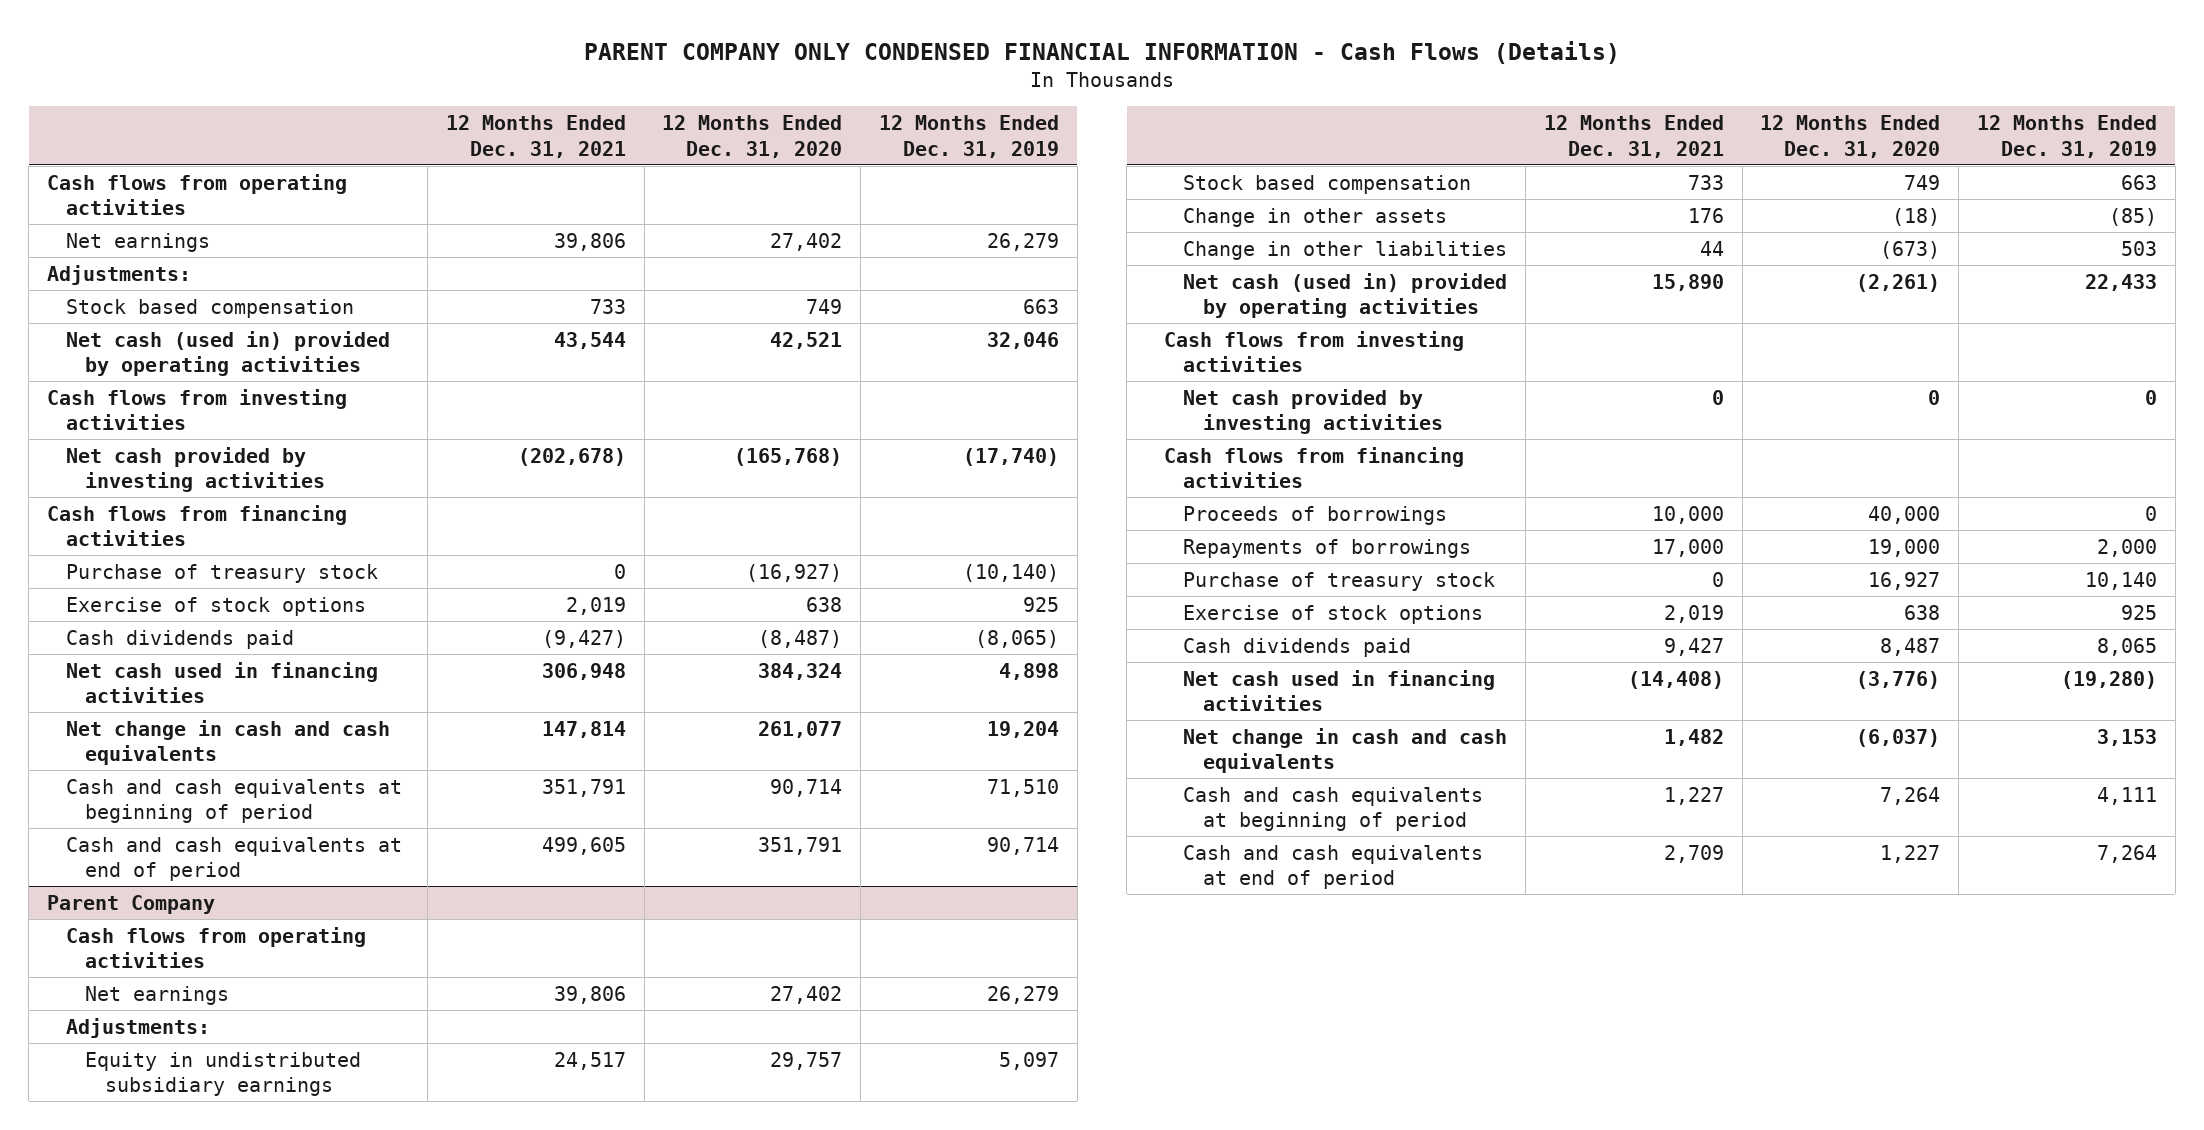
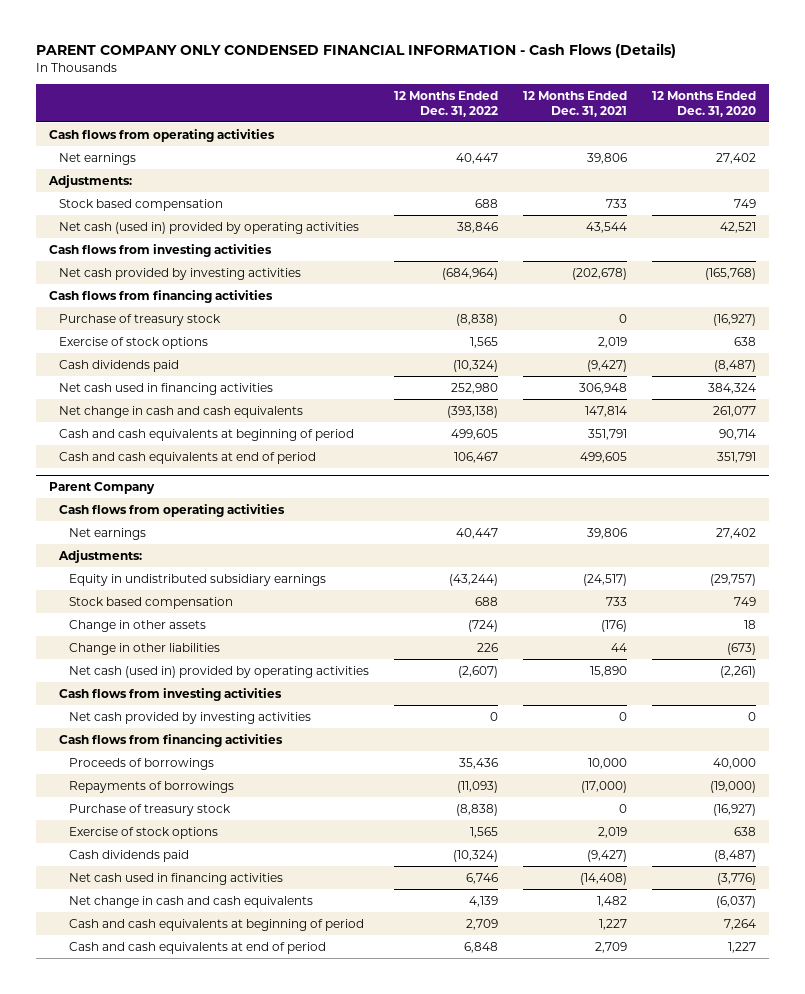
[878,115,1059,158] 12 Months Ended Dec. 31, 2019 -> none
none -> [393,90,498,117] 12 Months Ended Dec. 31, 2022
[553,1051,626,1070] 24,517 -> [583,573,628,586] (24,517)
[770,1051,843,1070] 29,757 -> [710,573,757,586] (29,757)
[1687,207,1724,223] 176 -> [601,619,628,632] (176)
[1892,207,1941,226] (18) -> [744,619,757,629] 18
[1651,538,1724,557] 17,000 -> [581,780,628,793] (17,000)
[1868,538,1941,557] 19,000 -> [710,780,757,793] (19,000)
[1868,571,1941,590] 16,927 -> [713,803,757,816] (16,927)
[1663,637,1724,656] 9,427 -> [587,849,628,862] (9,427)
[1880,637,1941,656] 8,487 -> [714,849,757,862] (8,487)

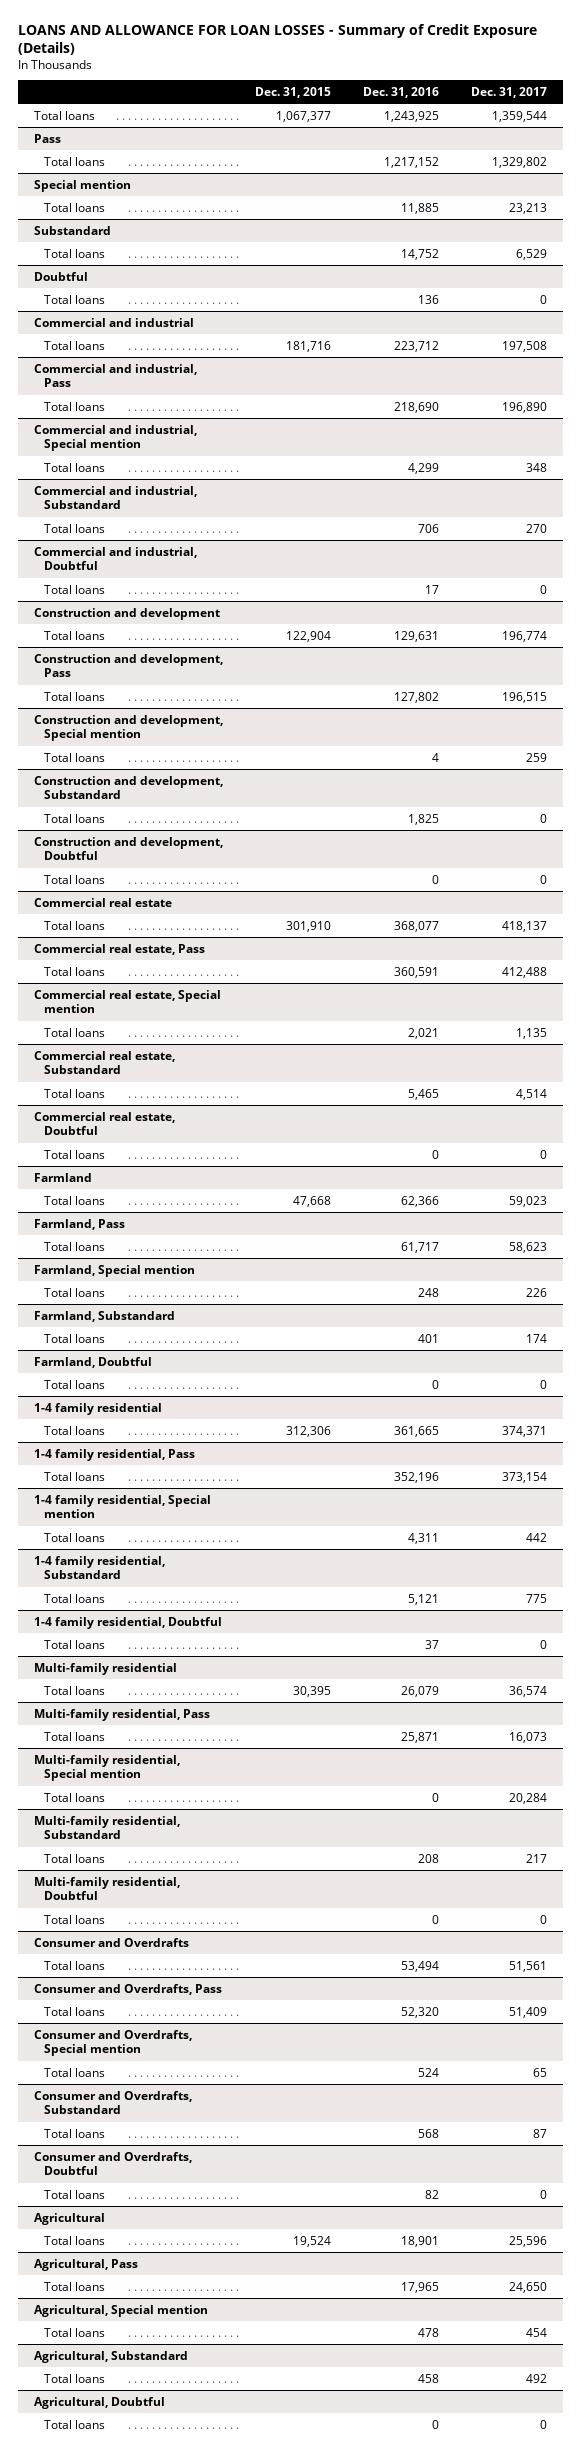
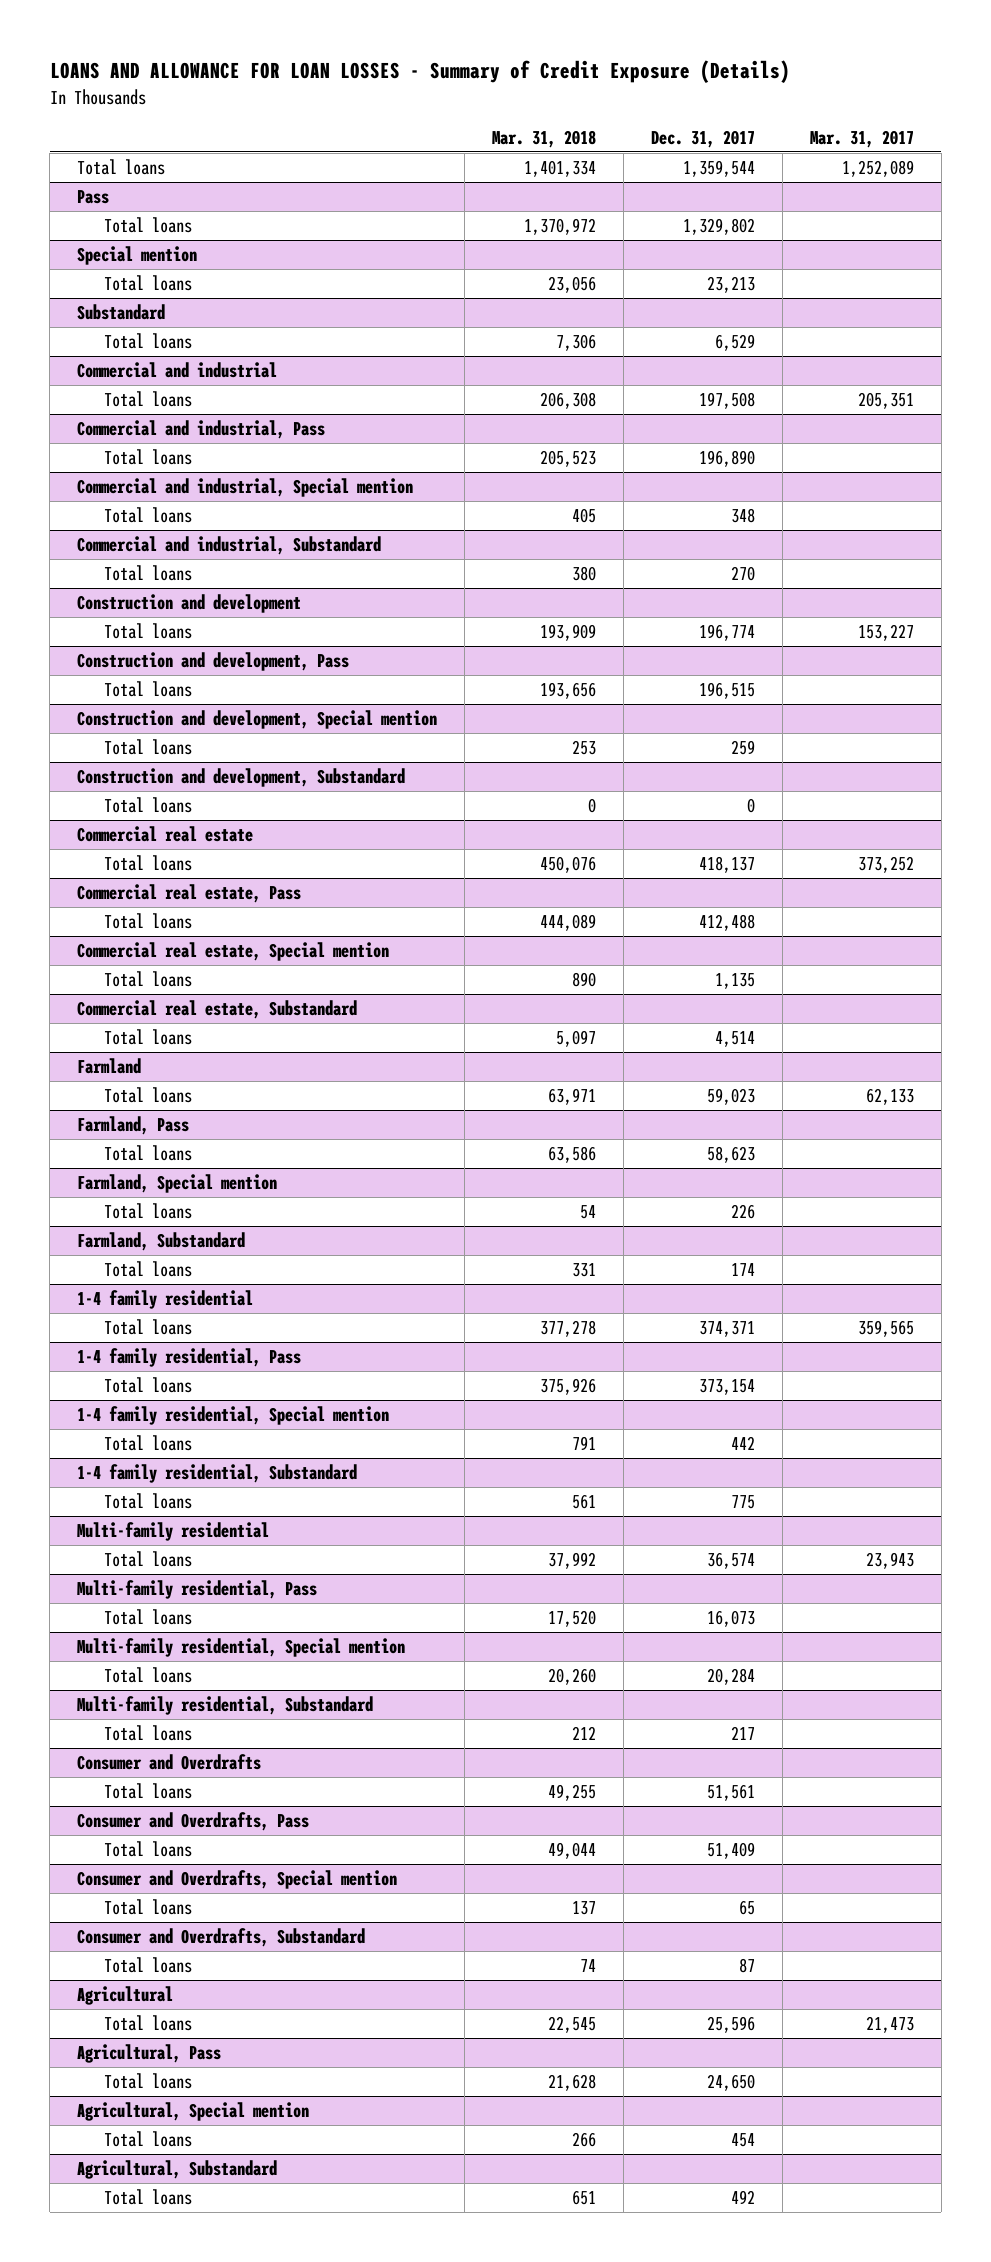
[254,87,331,99] Dec. 31, 2015 -> none
[363,87,440,99] Dec. 31, 2016 -> none
none -> [491,129,596,148] Mar. 31, 2018
none -> [809,129,914,148] Mar. 31, 2017
[33,271,88,281] Doubtful -> none
[44,294,106,304] Total loans -> none
[33,546,197,571] Commercial and industrial, Doubtful -> none
[44,584,106,594] Total loans -> none
[33,836,223,861] Construction and development, Doubtful -> none
[44,874,106,884] Total loans -> none
[33,1111,175,1136] Commercial real estate, Doubtful -> none
[44,1149,106,1159] Total loans -> none
[33,1356,152,1368] Farmland, Doubtful -> none
[44,1379,106,1389] Total loans -> none
[33,1616,222,1629] 1-4 family residential, Doubtful -> none
[44,1639,106,1649] Total loans -> none
[33,1876,180,1901] Multi-family residential, Doubtful -> none
[44,1914,106,1924] Total loans -> none
[33,2151,192,2176] Consumer and Overdrafts, Doubtful -> none
[44,2189,106,2199] Total loans -> none
[33,2396,165,2409] Agricultural, Doubtful -> none
[44,2419,106,2429] Total loans -> none

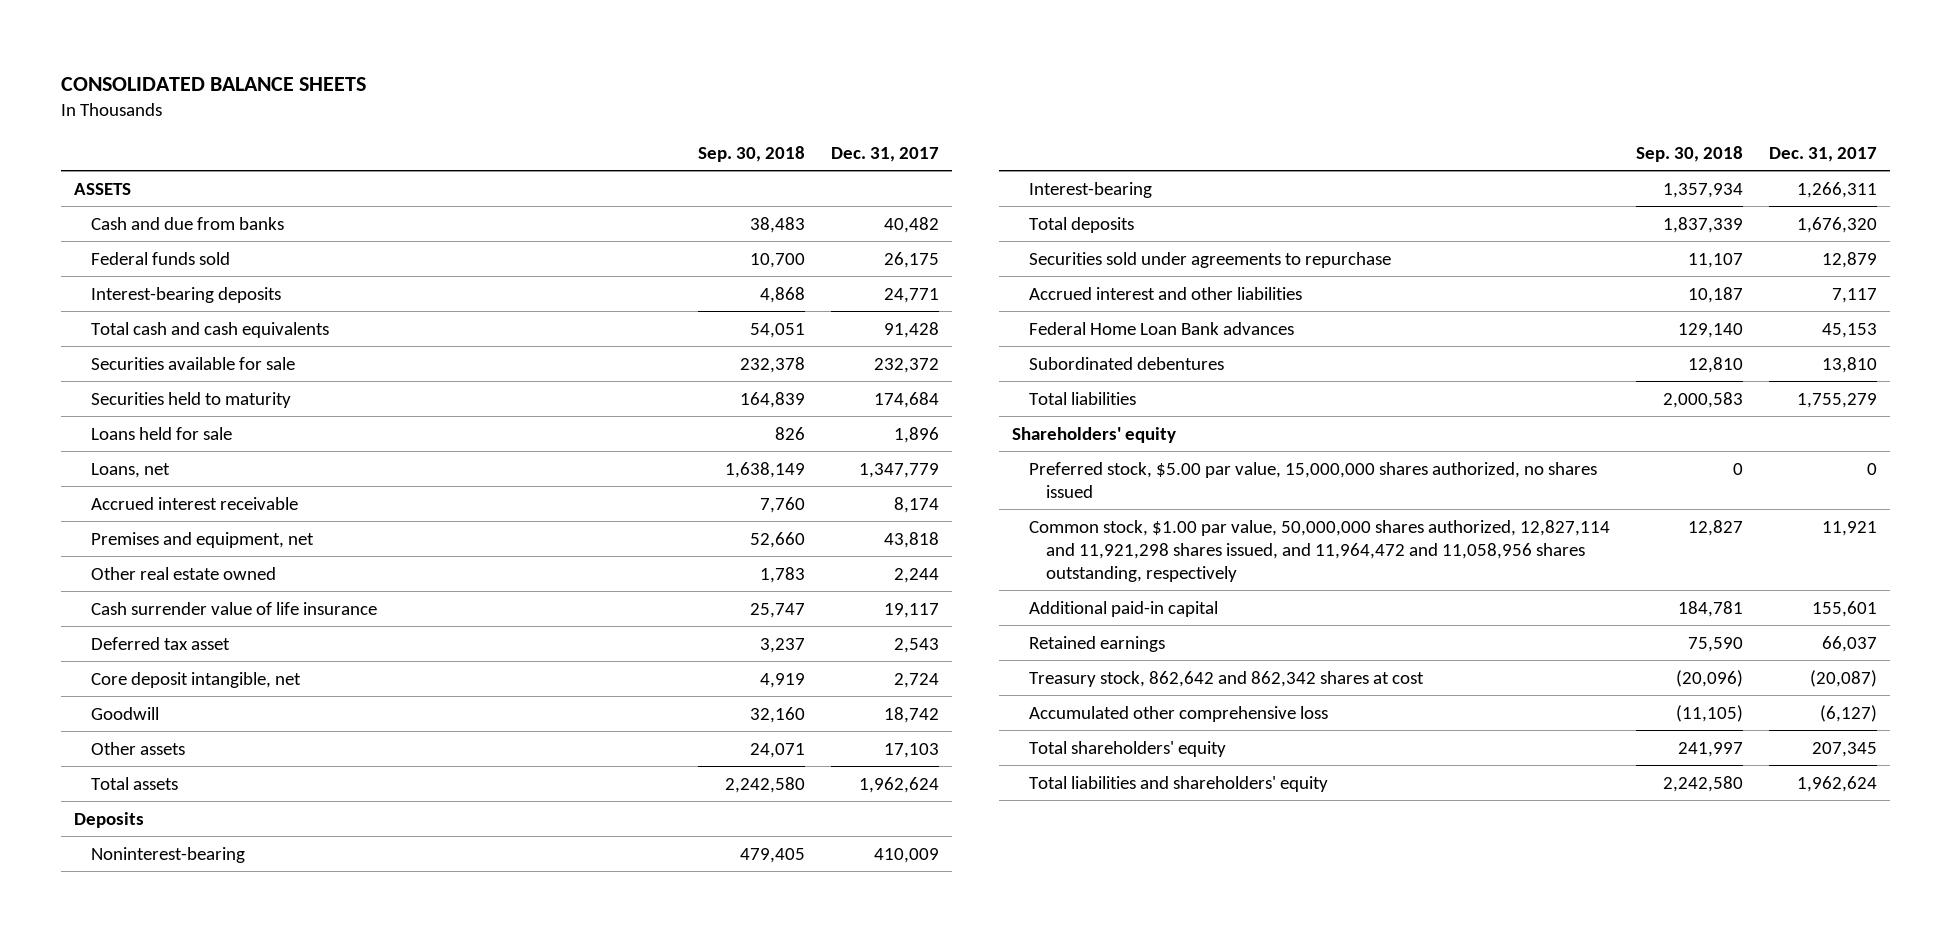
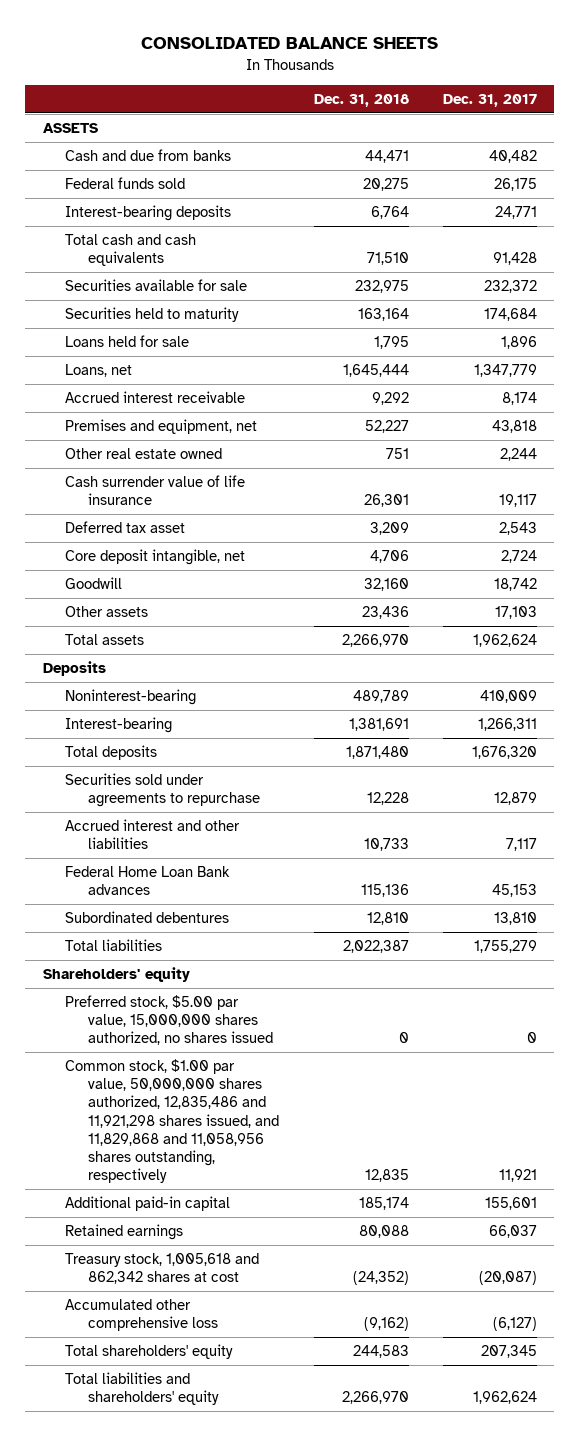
[697,145,805,162] Sep. 30, 2018 -> none
none -> [313,93,409,107] Dec. 31, 2018
[1029,519,1611,582] Common stock, $1.00 par value, 50,000,000 shares authorized, 12,827,114 and 11,921,298 shares issued, and 11,964,472 and 11,058,956 shares outstanding, respectively -> [65,1059,280,1183] Common stock, $1.00 par value, 50,000,000 shares authorized, 12,835,486 and 11,921,298 shares issued, and 11,829,868 and 11,058,956 shares outstanding, respectively
[1029,670,1425,687] Treasury stock, 862,642 and 862,342 shares at cost -> [65,1253,260,1285] Treasury stock, 1,005,618 and 862,342 shares at cost

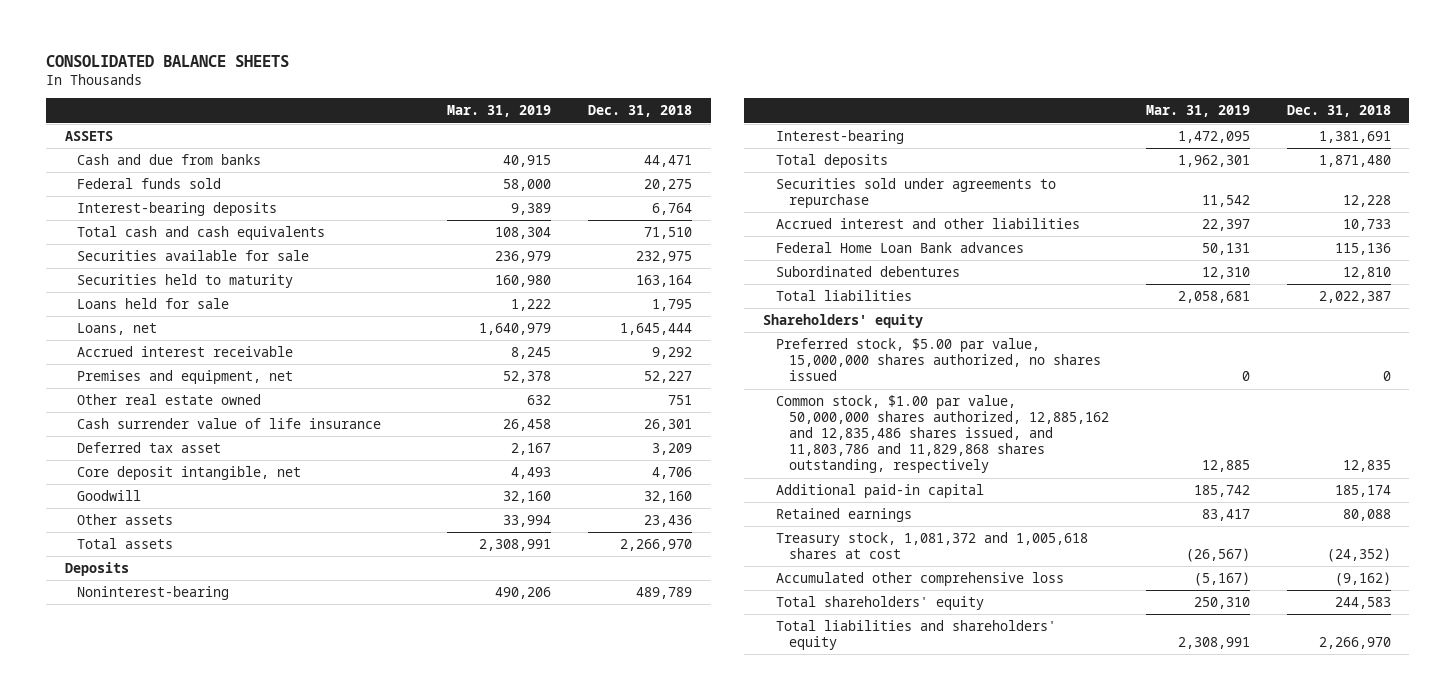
[442,93,537,107] Dec. 31, 2017 -> none
none -> [447,105,552,118] Mar. 31, 2019
[65,1059,280,1183] Common stock, $1.00 par value, 50,000,000 shares authorized, 12,835,486 and 11,921,298 shares issued, and 11,829,868 and 11,058,956 shares outstanding, respectively -> [775,395,1109,474] Common stock, $1.00 par value, 50,000,000 shares authorized, 12,885,162 and 12,835,486 shares issued, and 11,803,786 and 11,829,868 shares outstanding, respectively
[65,1253,260,1285] Treasury stock, 1,005,618 and 862,342 shares at cost -> [775,532,1088,560] Treasury stock, 1,081,372 and 1,005,618 shares at cost

